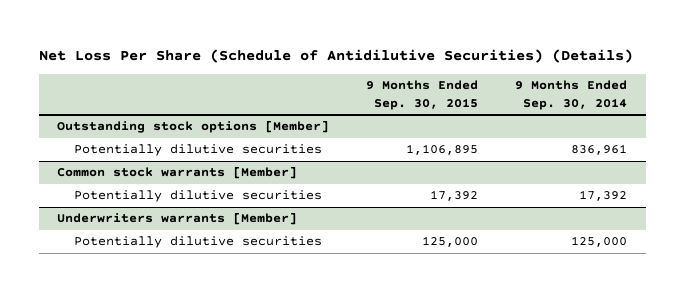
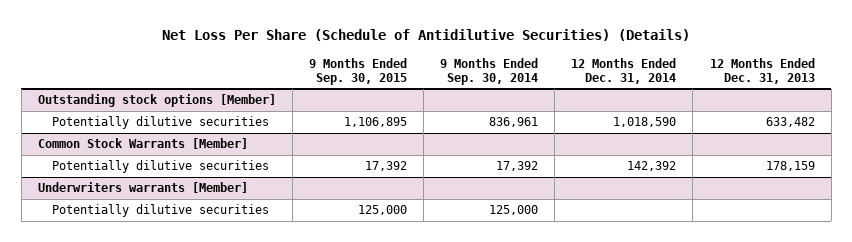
none -> [571,57,677,84] 12 Months Ended Dec. 31, 2014
none -> [709,57,815,84] 12 Months Ended Dec. 31, 2013
[57,166,298,180] Common stock warrants [Member] -> [37,138,248,150] Common Stock Warrants [Member]

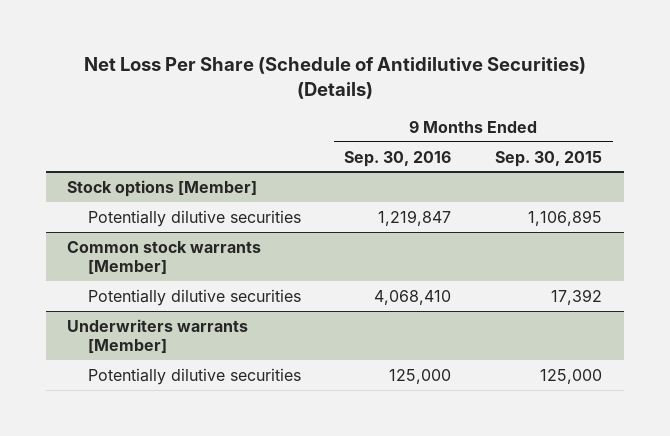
[440,57,539,85] 9 Months Ended Sep. 30, 2014 -> none
[571,57,677,84] 12 Months Ended Dec. 31, 2014 -> none
[709,57,815,84] 12 Months Ended Dec. 31, 2013 -> none
none -> [344,150,452,167] Sep. 30, 2016
[37,94,276,108] Outstanding stock options [Member] -> [67,179,258,197] Stock options [Member]
[37,138,248,150] Common Stock Warrants [Member] -> [67,240,262,275] Common stock warrants [Member]

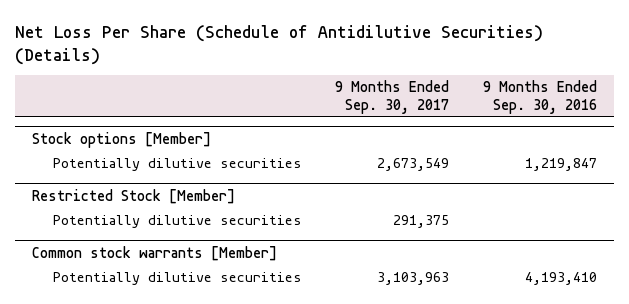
[495,150,603,167] Sep. 30, 2015 -> none
none -> [335,80,450,114] 9 Months Ended Sep. 30, 2017
none -> [32,188,236,204] Restricted Stock [Member]
none -> [52,215,302,229] Potentially dilutive securities
[67,318,249,354] Underwriters warrants [Member] -> none
[87,367,301,385] Potentially dilutive securities -> none
[374,289,452,305] 4,068,410 -> [524,272,597,286] 4,193,410

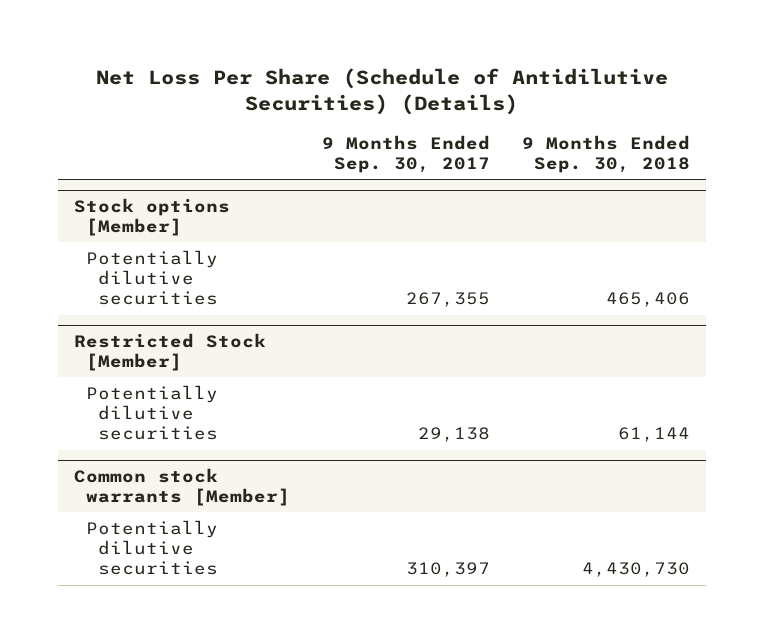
[482,80,597,114] 9 Months Ended Sep. 30, 2016 -> none
none -> [521,135,690,174] 9 Months Ended Sep. 30, 2018
[377,158,450,172] 2,673,549 -> [406,292,491,308] 267,355
[393,215,450,229] 291,375 -> [418,427,491,443] 29,138
[377,272,450,286] 3,103,963 -> [406,562,491,578] 310,397

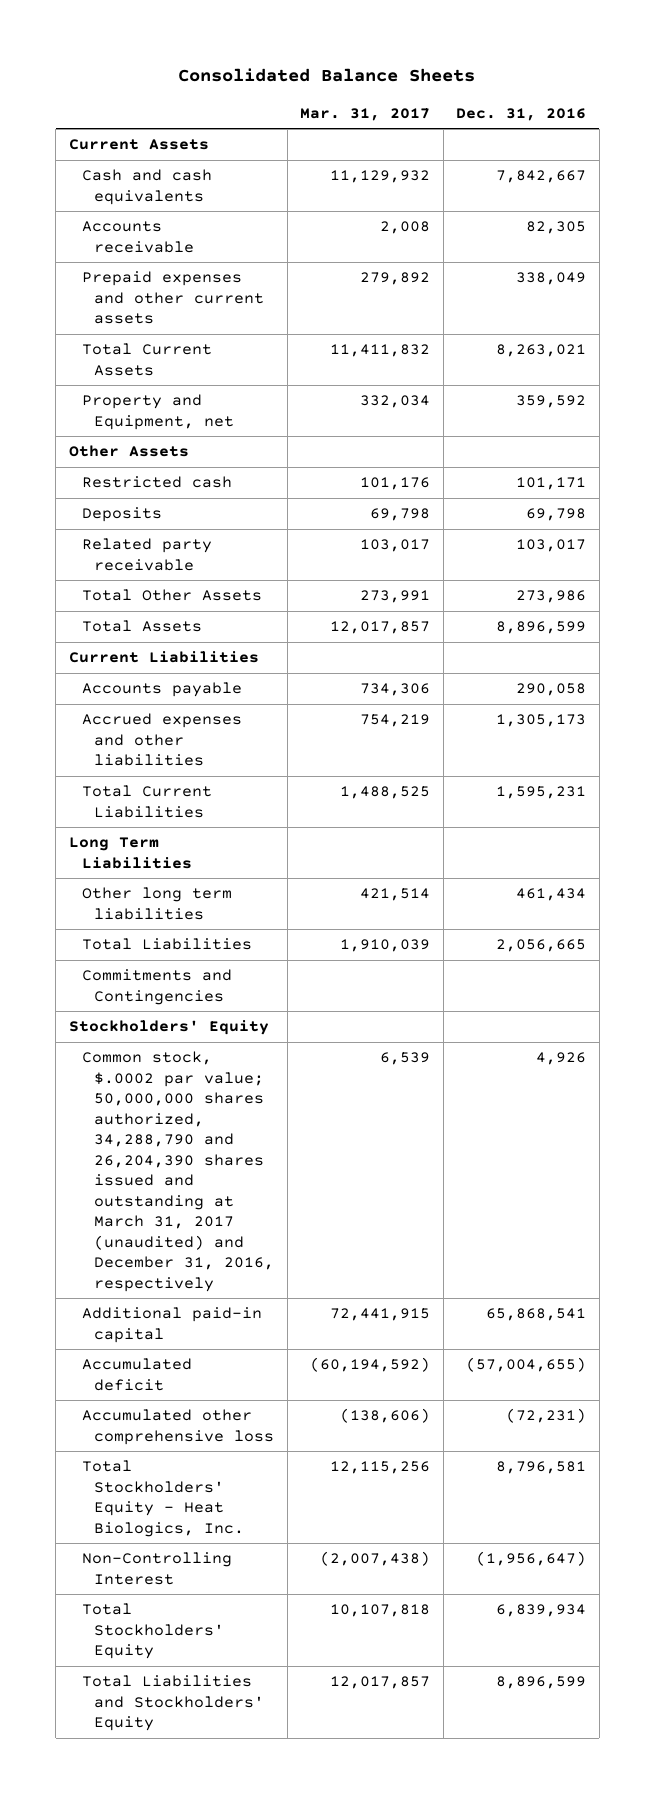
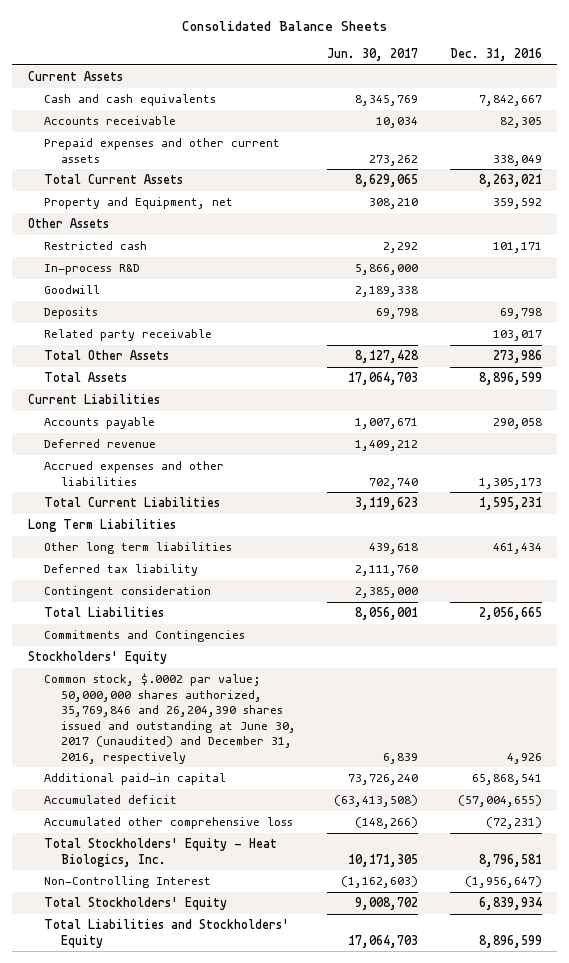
[300,107,431,121] Mar. 31, 2017 -> none
none -> [327,48,419,62] Jun. 30, 2017
none -> [44,264,141,276] In-process R&D
none -> [44,285,101,295] Goodwill
none -> [44,439,157,449] Deferred revenue
none -> [44,564,199,577] Deferred tax liability
none -> [44,586,212,599] Contingent consideration
[81,1051,275,1292] Common stock, $.0002 par value; 50,000,000 shares authorized, 34,288,790 and 26,204,390 shares issued and outstanding at March 31, 2017 (unaudited) and December 31, 2016, respectively -> [44,673,296,764] Common stock, $.0002 par value; 50,000,000 shares authorized, 35,769,846 and 26,204,390 shares issued and outstanding at June 30, 2017 (unaudited) and December 31, 2016, respectively

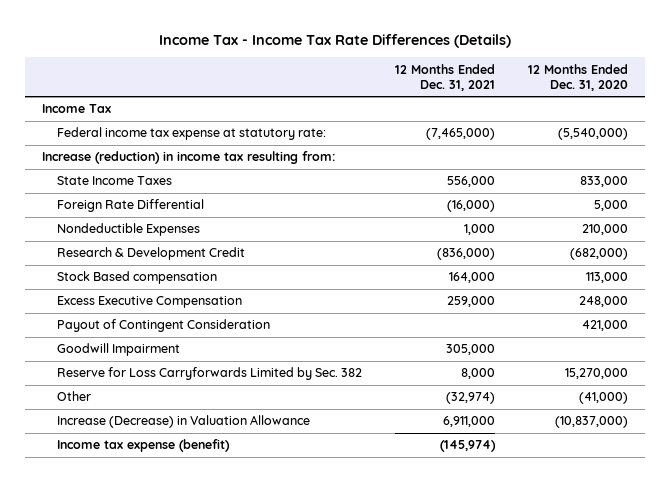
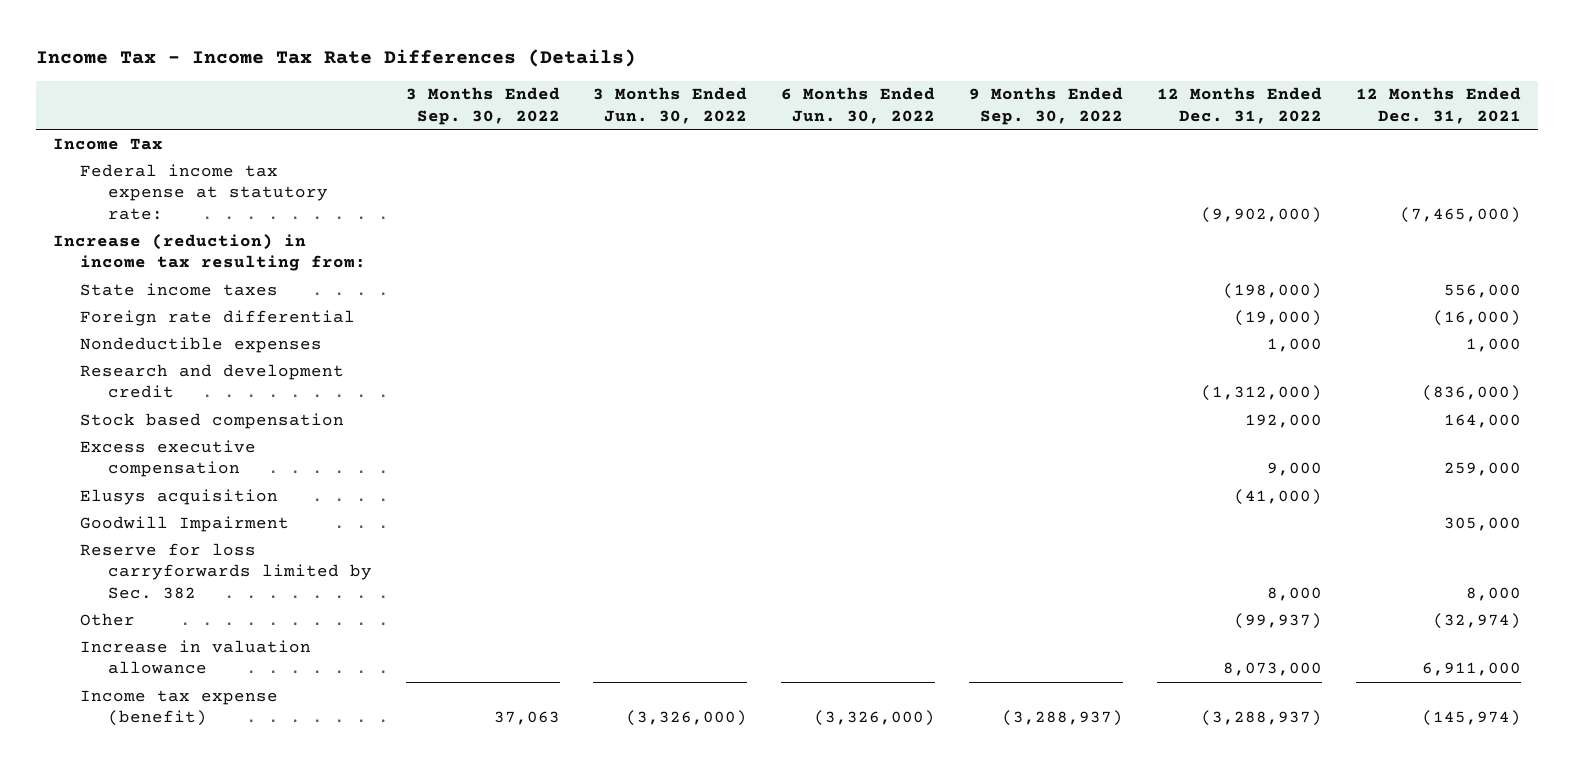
[528,63,629,91] 12 Months Ended Dec. 31, 2020 -> none
none -> [405,87,560,125] 3 Months Ended Sep. 30, 2022
none -> [593,87,748,124] 3 Months Ended Jun. 30, 2022
none -> [781,87,936,124] 6 Months Ended Jun. 30, 2022
none -> [969,87,1124,125] 9 Months Ended Sep. 30, 2022
none -> [1157,87,1323,124] 12 Months Ended Dec. 31, 2022
[57,319,271,333] Payout of Contingent Consideration -> none
[57,176,173,186] State Income Taxes -> [80,282,279,296] State income taxes
[57,199,205,213] Foreign Rate Differential -> [80,309,356,326] Foreign rate differential
[57,223,201,237] Nondeductible Expenses -> [80,336,323,353] Nondeductible expenses
[57,247,246,261] Research & Development Credit -> [80,363,345,399] Research and development credit
[57,271,218,285] Stock Based compensation -> [80,412,345,429] Stock based compensation
[57,296,243,309] Excess Executive Compensation -> [80,439,257,478] Excess executive compensation
none -> [80,488,279,505] Elusys acquisition
[57,367,363,381] Reserve for Loss Carryforwards Limited by Sec. 382 -> [80,542,372,599] Reserve for loss carryforwards limited by Sec. 382
[57,415,311,429] Increase (Decrease) in Valuation Allowance -> [80,639,312,675] Increase in valuation allowance

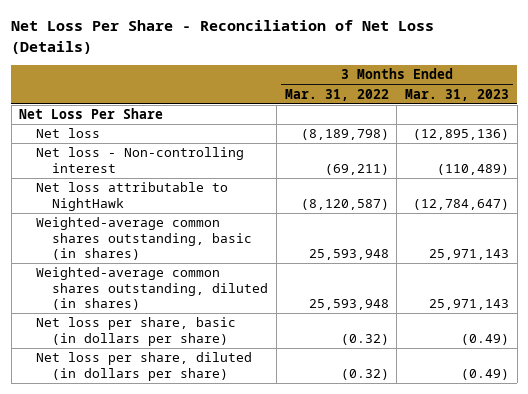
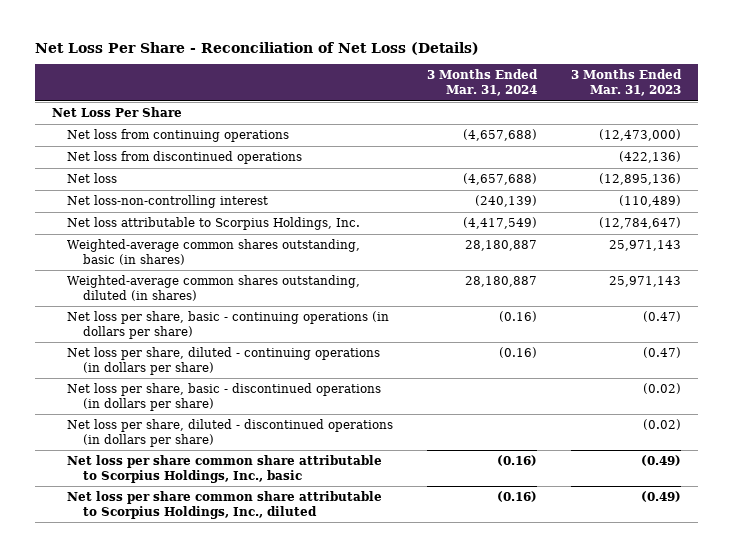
[284,88,389,101] Mar. 31, 2022 -> none
none -> [427,69,539,96] 3 Months Ended Mar. 31, 2024
none -> [67,129,290,143] Net loss from continuing operations
none -> [67,151,303,165] Net loss from discontinued operations
[35,147,244,173] Net loss - Non-controlling interest -> [67,195,269,209] Net loss-non-controlling interest
[35,182,228,211] Net loss attributable to NightHawk -> [67,217,361,231] Net loss attributable to Scorpius Holdings, Inc.
none -> [67,311,390,339] Net loss per share, basic - continuing operations (in dollars per share)
none -> [67,347,381,375] Net loss per share, diluted - continuing operations (in dollars per share)
none -> [67,383,382,411] Net loss per share, basic - discontinued operations (in dollars per share)
none -> [67,419,394,447] Net loss per share, diluted - discontinued operations (in dollars per share)
[35,317,236,346] Net loss per share, basic (in dollars per share) -> [67,455,383,483] Net loss per share common share attributable to Scorpius Holdings, Inc., basic
[35,352,252,381] Net loss per share, diluted (in dollars per share) -> [67,491,383,519] Net loss per share common share attributable to Scorpius Holdings, Inc., diluted

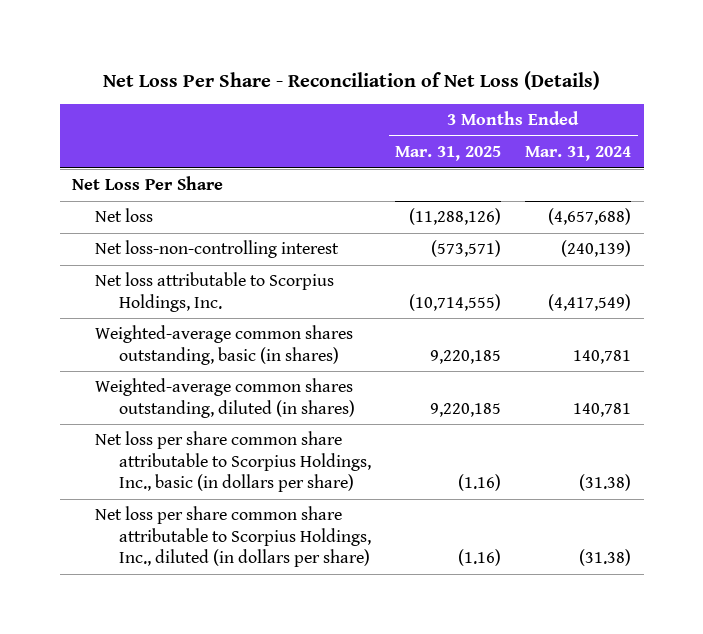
[570,69,682,96] 3 Months Ended Mar. 31, 2023 -> none
none -> [394,146,501,162] Mar. 31, 2025
[67,129,290,143] Net loss from continuing operations -> none
[67,151,303,165] Net loss from discontinued operations -> none
[67,311,390,339] Net loss per share, basic - continuing operations (in dollars per share) -> none
[67,347,381,375] Net loss per share, diluted - continuing operations (in dollars per share) -> none
[67,383,382,411] Net loss per share, basic - discontinued operations (in dollars per share) -> none
[67,419,394,447] Net loss per share, diluted - discontinued operations (in dollars per share) -> none
[465,240,538,252] 28,180,887 -> [573,349,632,364] 140,781
[465,276,538,288] 28,180,887 -> [573,402,632,417] 140,781
[67,455,383,483] Net loss per share common share attributable to Scorpius Holdings, Inc., basic -> [95,431,371,493] Net loss per share common share attributable to Scorpius Holdings, Inc., basic (in dollars per share)
[497,455,538,467] (0.16) -> [579,474,632,492] (31.38)
[67,491,383,519] Net loss per share common share attributable to Scorpius Holdings, Inc., diluted -> [95,506,371,568] Net loss per share common share attributable to Scorpius Holdings, Inc., diluted (in dollars per share)
[497,491,538,503] (0.16) -> [579,549,632,567] (31.38)

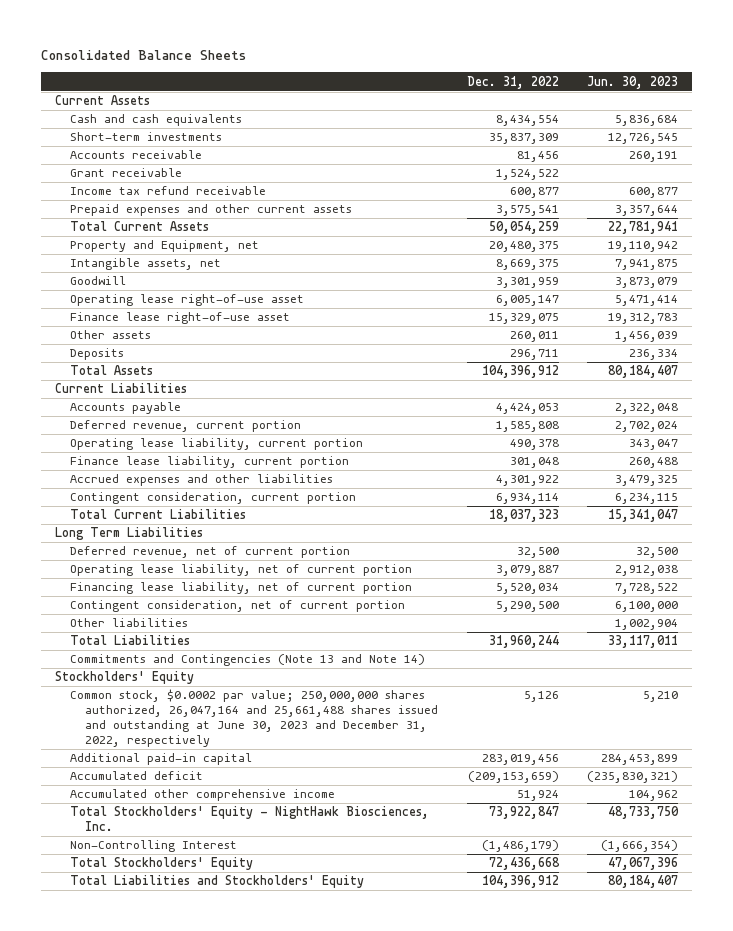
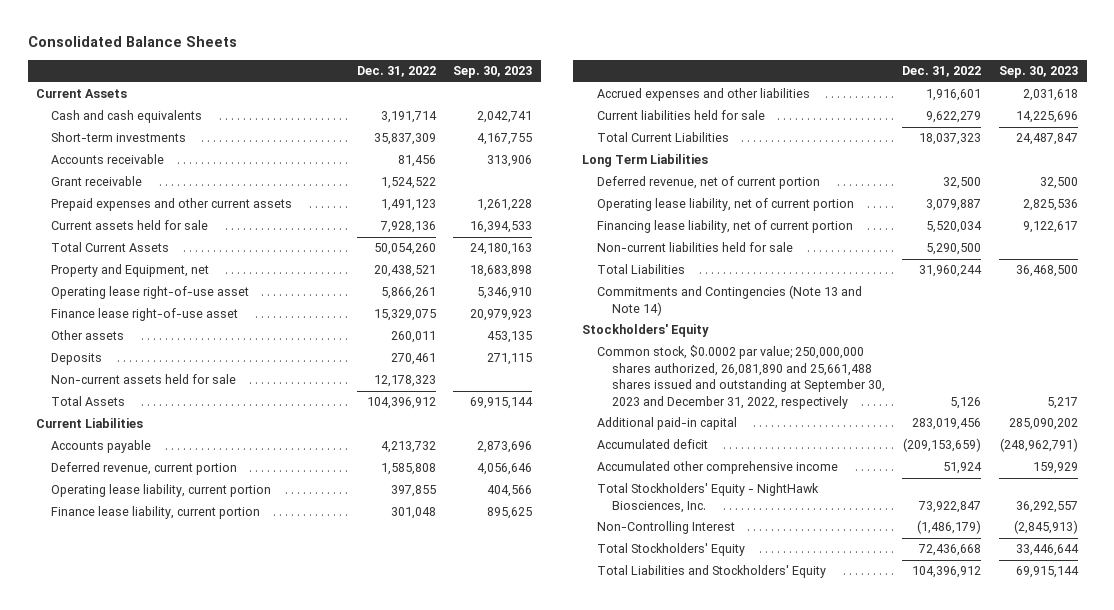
[586,75,678,89] Jun. 30, 2023 -> none
none -> [453,66,533,79] Sep. 30, 2023
[495,115,559,127] 8,434,554 -> [380,111,437,124] 3,191,714
[70,186,267,196] Income tax refund receivable -> none
[70,258,222,271] Intangible assets, net -> none
[70,276,127,286] Goodwill -> none
[495,205,559,217] 3,575,541 -> [380,199,436,212] 1,491,123
none -> [51,220,209,231] Current assets held for sale
[488,221,559,235] 50,054,259 -> [373,243,436,256] 50,054,260
[488,241,559,253] 20,480,375 -> [373,265,436,278] 20,438,521
[495,295,559,307] 6,005,147 -> [380,287,436,300] 5,866,261
[509,349,559,361] 296,711 -> [390,353,436,366] 270,461
none -> [51,374,237,385] Non-current assets held for sale
[495,403,559,415] 4,424,053 -> [380,441,436,454] 4,213,732
[509,439,559,451] 490,378 -> [390,485,436,498] 397,855
[70,492,357,505] Contingent consideration, current portion -> none
[495,475,559,487] 4,301,922 -> [926,89,982,102] 1,916,601
none -> [596,110,765,121] Current liabilities held for sale
[70,618,189,628] Other liabilities -> none
[70,600,406,613] Contingent consideration, net of current portion -> [596,242,793,253] Non-current liabilities held for sale
[70,689,439,748] Common stock, $0.0002 par value; 250,000,000 shares authorized, 26,047,164 and 25,661,488 shares issued and outstanding at June 30, 2023 and December 31, 2022, respectively -> [596,345,885,409] Common stock, $0.0002 par value; 250,000,000 shares authorized, 26,081,890 and 25,661,488 shares issued and outstanding at September 30, 2023 and December 31, 2022, respectively

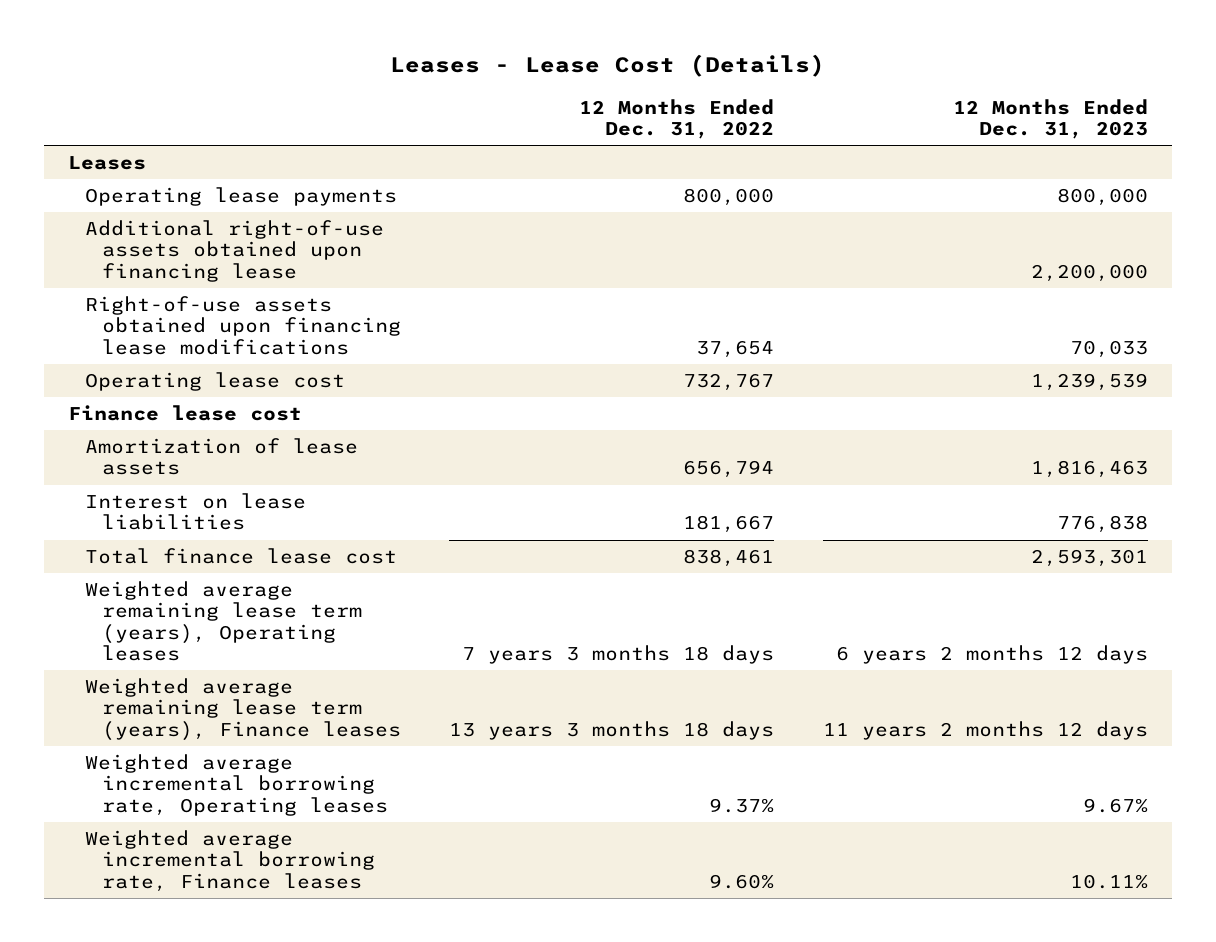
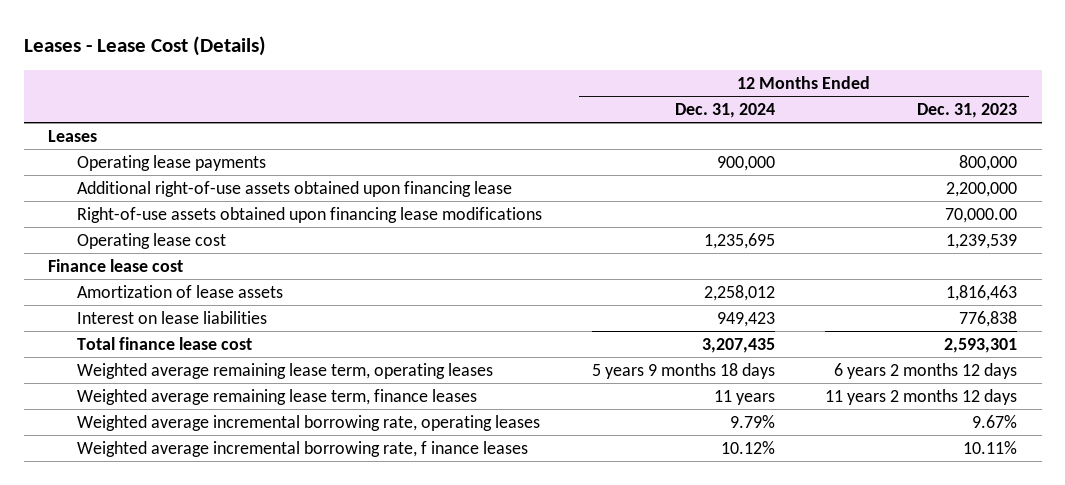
[579,98,775,140] 12 Months Ended Dec. 31, 2022 -> none
none -> [674,103,775,119] Dec. 31, 2024
[1069,339,1148,358] 70,033 -> [944,208,1017,224] 70,000.00
[84,580,362,662] Weighted average remaining lease term (years), Operating leases -> [77,363,494,380] Weighted average remaining lease term, operating leases
[84,677,401,741] Weighted average remaining lease term (years), Finance leases -> [77,389,478,406] Weighted average remaining lease term, finance leases
[84,753,388,816] Weighted average incremental borrowing rate, Operating leases -> [77,415,541,432] Weighted average incremental borrowing rate, operating leases
[84,829,375,892] Weighted average incremental borrowing rate, Finance leases -> [77,441,529,458] Weighted average incremental borrowing rate, f inance leases

